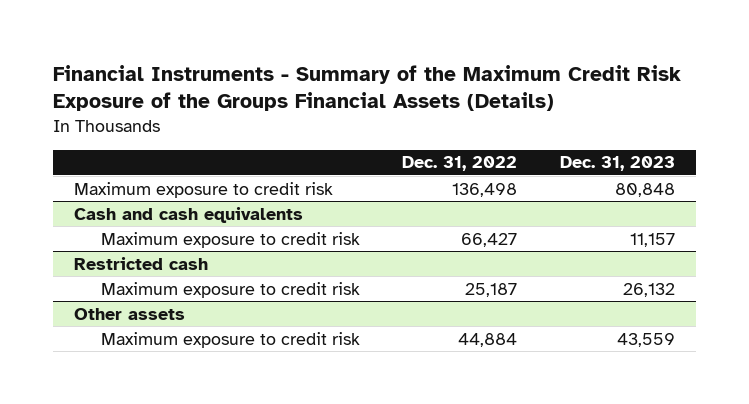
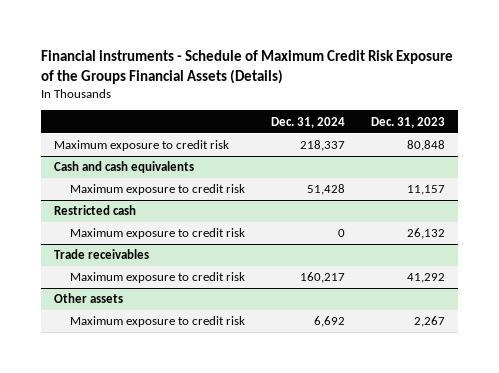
[53,64,682,112] Financial Instruments - Summary of the Maximum Credit Risk Exposure of the Groups Financial Assets (Details) -> [41,49,454,84] Financial instruments - Schedule of Maximum Credit Risk Exposure of the Groups Financial Assets (Details)
[402,156,518,172] Dec. 31, 2022 -> none
none -> [271,116,346,128] Dec. 31, 2024
none -> [54,249,150,260] Trade receivables
none -> [69,272,245,284] Maximum exposure to credit risk
[616,332,675,347] 43,559 -> [414,316,446,328] 2,267

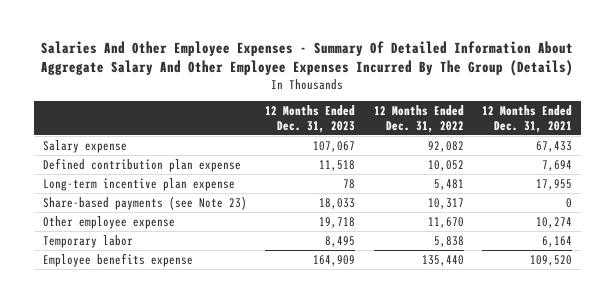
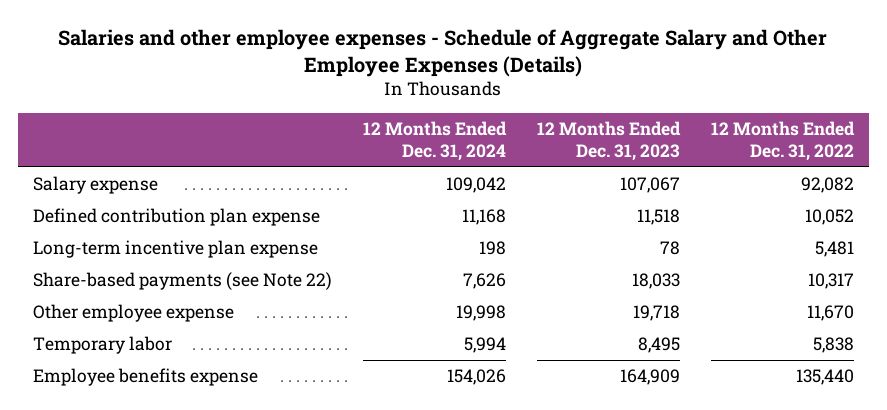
[41,40,574,77] Salaries And Other Employee Expenses - Summary Of Detailed Information About Aggregate Salary And Other Employee Expenses Incurred By The Group (Details) -> [58,28,828,77] Salaries and other employee expenses - Schedule of Aggregate Salary and Other Employee Expenses (Details)
[482,105,573,134] 12 Months Ended Dec. 31, 2021 -> none
none -> [363,121,508,161] 12 Months Ended Dec. 31, 2024
[42,195,247,210] Share-based payments (see Note 23) -> [33,272,333,291] Share-based payments (see Note 22)

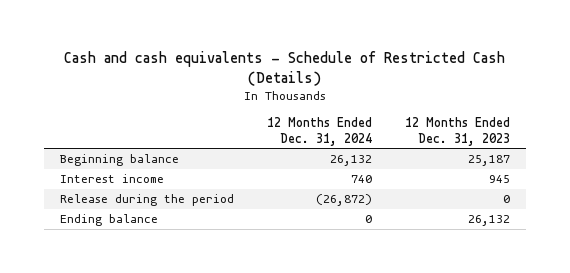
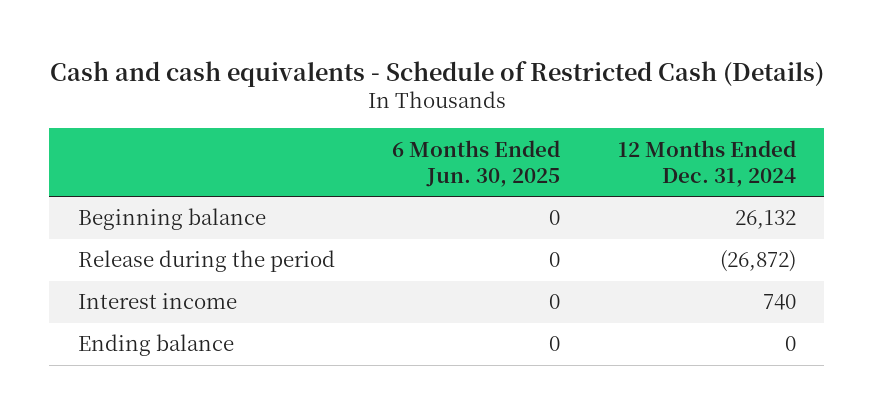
[404,117,510,146] 12 Months Ended Dec. 31, 2023 -> none
none -> [392,139,561,187] 6 Months Ended Jun. 30, 2025
[60,174,165,184] Interest income -> [77,293,237,310] Interest income

